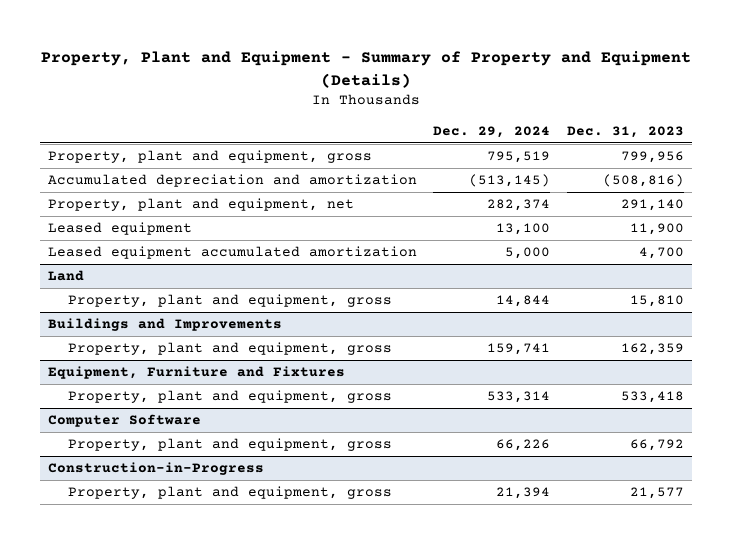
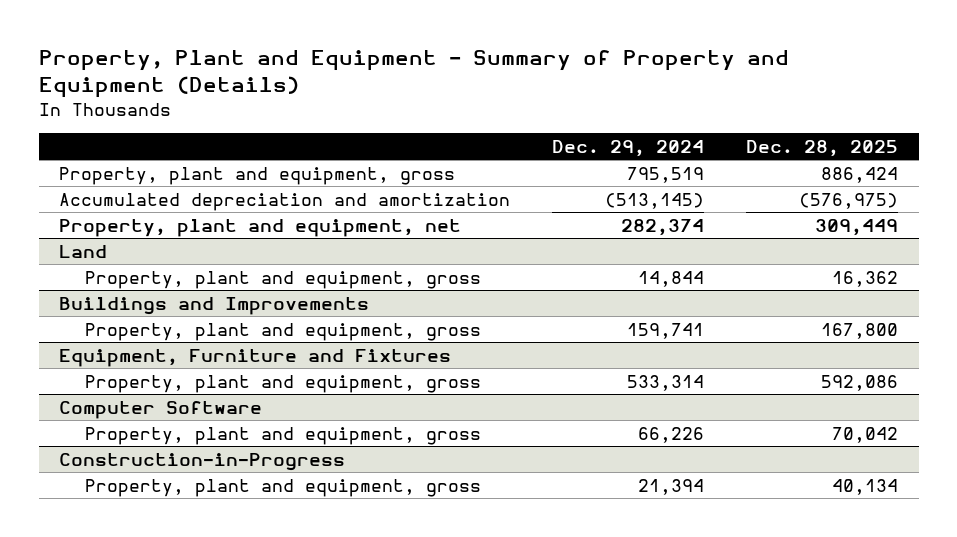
[566,125,684,138] Dec. 31, 2023 -> none
none -> [745,139,898,157] Dec. 28, 2025
[48,221,193,235] Leased equipment -> none
[48,245,418,259] Leased equipment accumulated amortization -> none

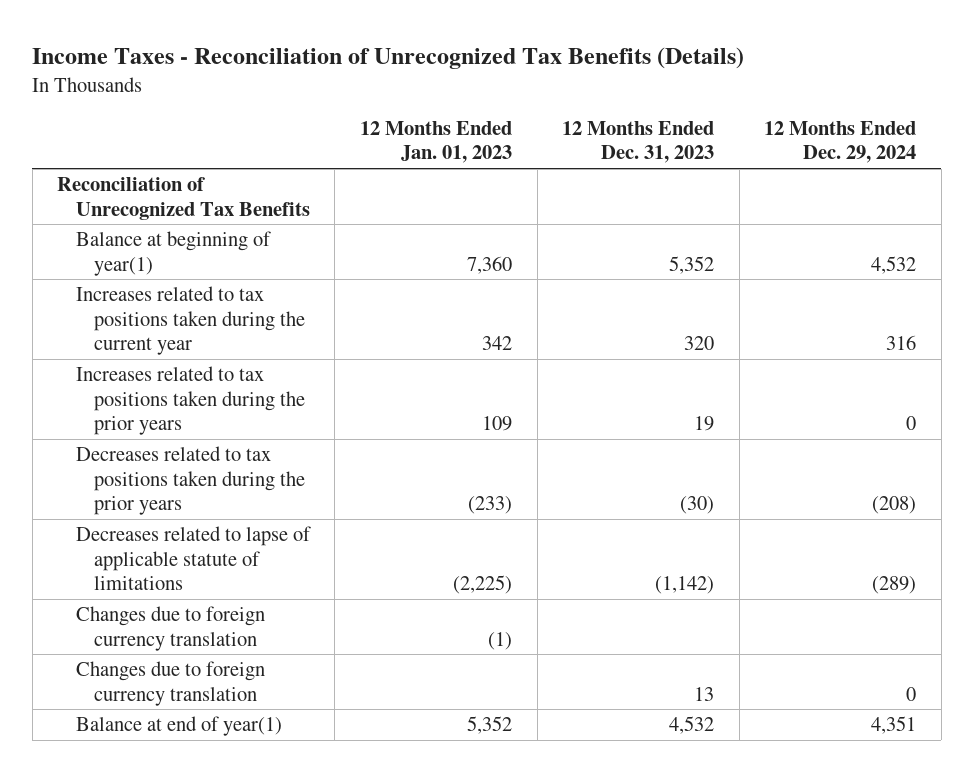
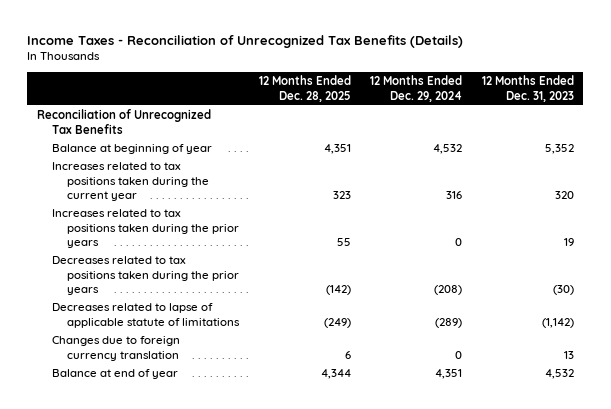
[359,121,512,164] 12 Months Ended Jan. 01, 2023 -> none
none -> [258,75,351,102] 12 Months Ended Dec. 28, 2025
[75,231,271,276] Balance at beginning of year(1) -> [52,144,213,155] Balance at beginning of year
[75,606,265,651] Changes due to foreign currency translation -> none
[75,716,282,737] Balance at end of year(1) -> [52,369,179,380] Balance at end of year

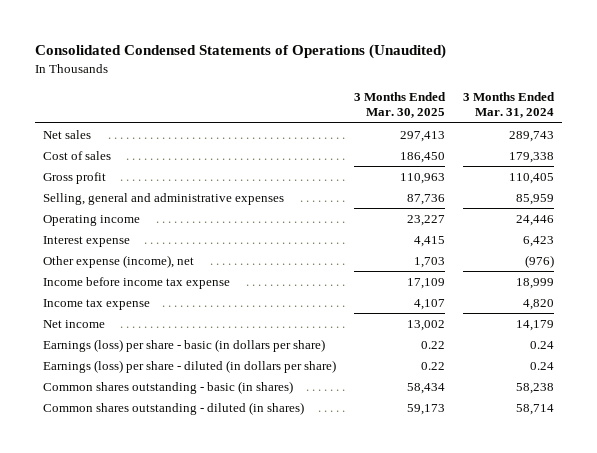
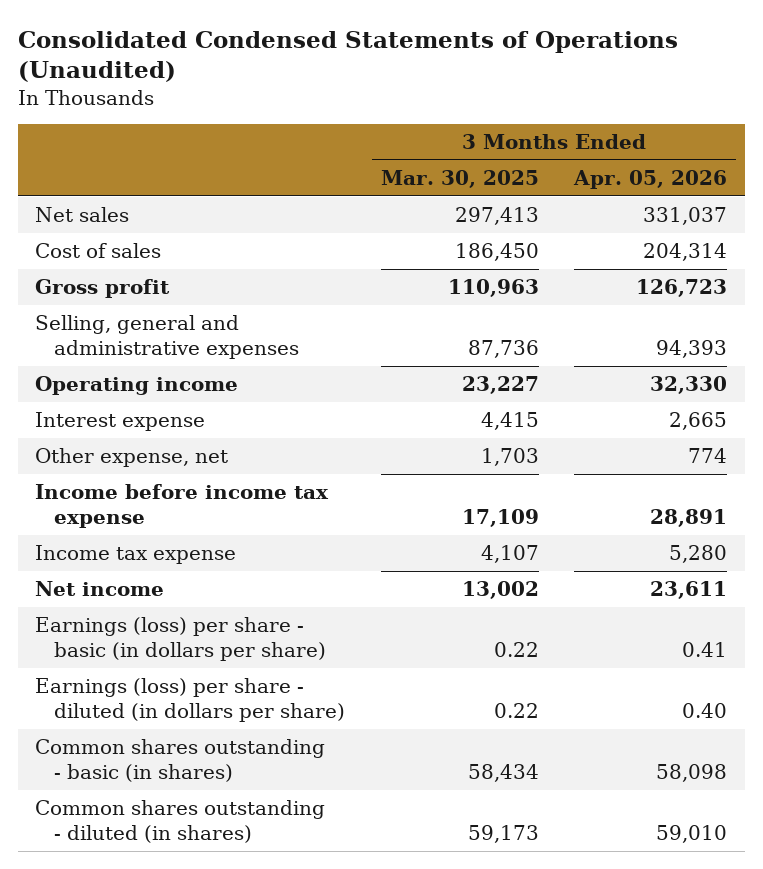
[462,92,555,119] 3 Months Ended Mar. 31, 2024 -> none
none -> [573,169,728,189] Apr. 05, 2026
[43,254,195,268] Other expense (income), net -> [35,448,229,468] Other expense, net

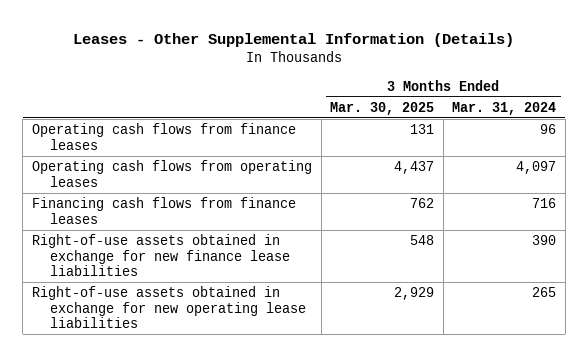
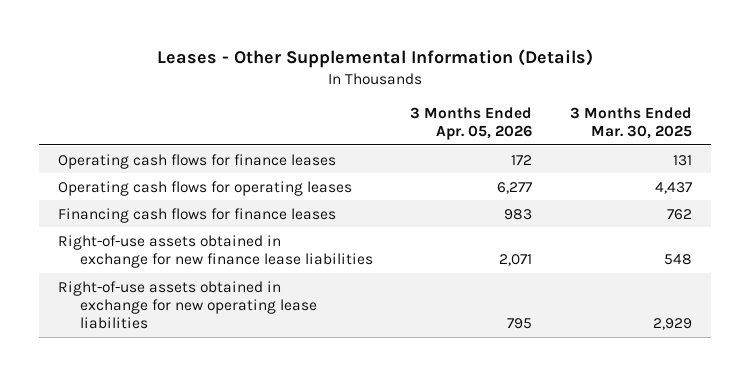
[452,101,557,115] Mar. 31, 2024 -> none
none -> [410,106,533,141] 3 Months Ended Apr. 05, 2026
[31,122,296,150] Operating cash flows from finance leases -> [57,153,336,169] Operating cash flows for finance leases
[31,159,312,187] Operating cash flows from operating leases -> [57,180,352,196] Operating cash flows for operating leases
[31,196,296,224] Financing cash flows from finance leases -> [57,207,336,223] Financing cash flows for finance leases

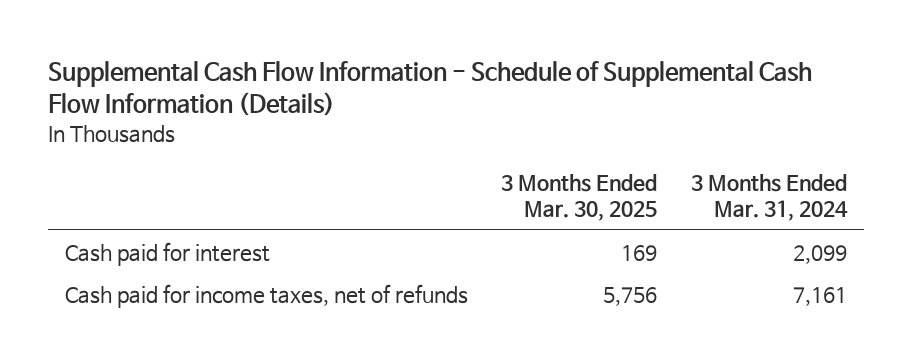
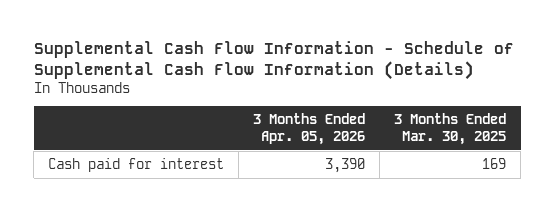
[690,174,848,222] 3 Months Ended Mar. 31, 2024 -> none
none -> [253,113,366,145] 3 Months Ended Apr. 05, 2026
[64,283,468,308] Cash paid for income taxes, net of refunds -> none

